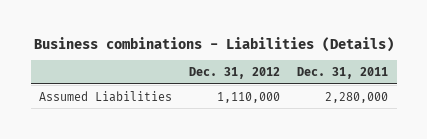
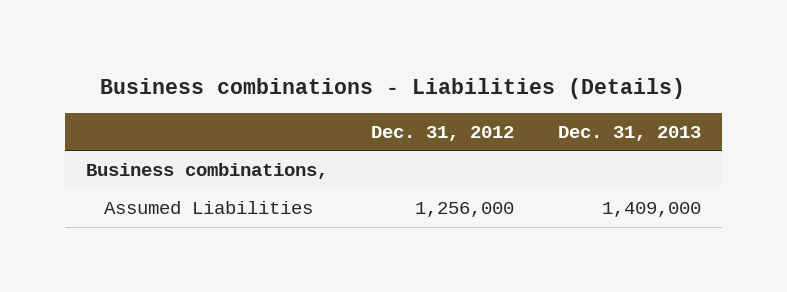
[297,67,389,80] Dec. 31, 2011 -> none
none -> [557,125,701,141] Dec. 31, 2013
none -> [86,163,329,180] Business combinations,
[217,91,281,103] 1,110,000 -> [415,202,515,218] 1,256,000

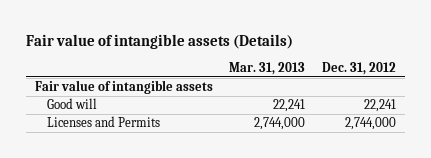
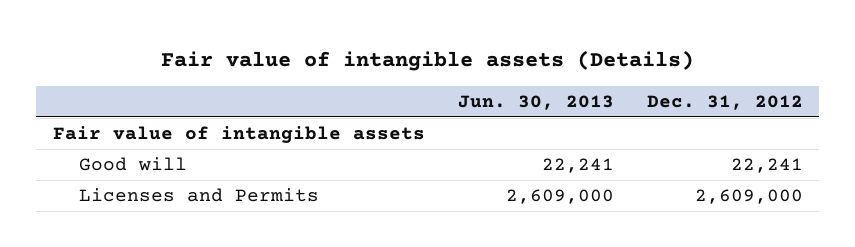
[229,61,306,75] Mar. 31, 2013 -> none
none -> [457,94,614,110] Jun. 30, 2013
[345,117,397,131] 2,744,000 -> [694,189,803,205] 2,609,000

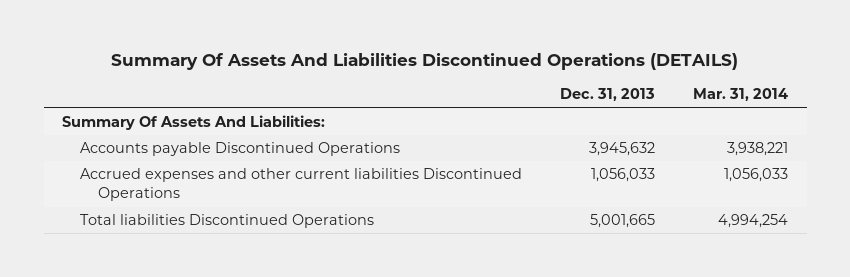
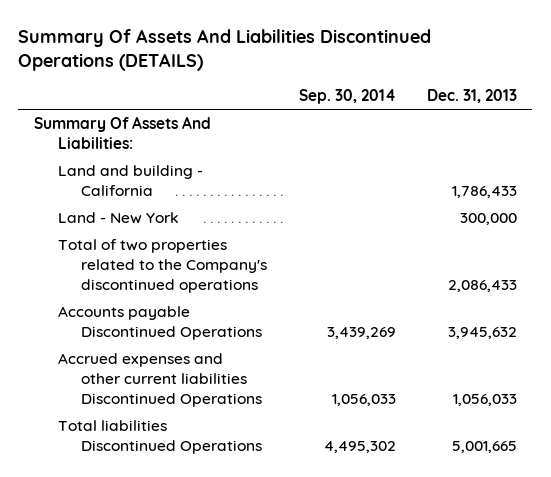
[692,88,788,102] Mar. 31, 2014 -> none
none -> [298,89,396,105] Sep. 30, 2014
none -> [57,164,203,197] Land and building - California
none -> [57,211,179,224] Land - New York
none -> [57,238,268,294] Total of two properties related to the Company's discontinued operations

